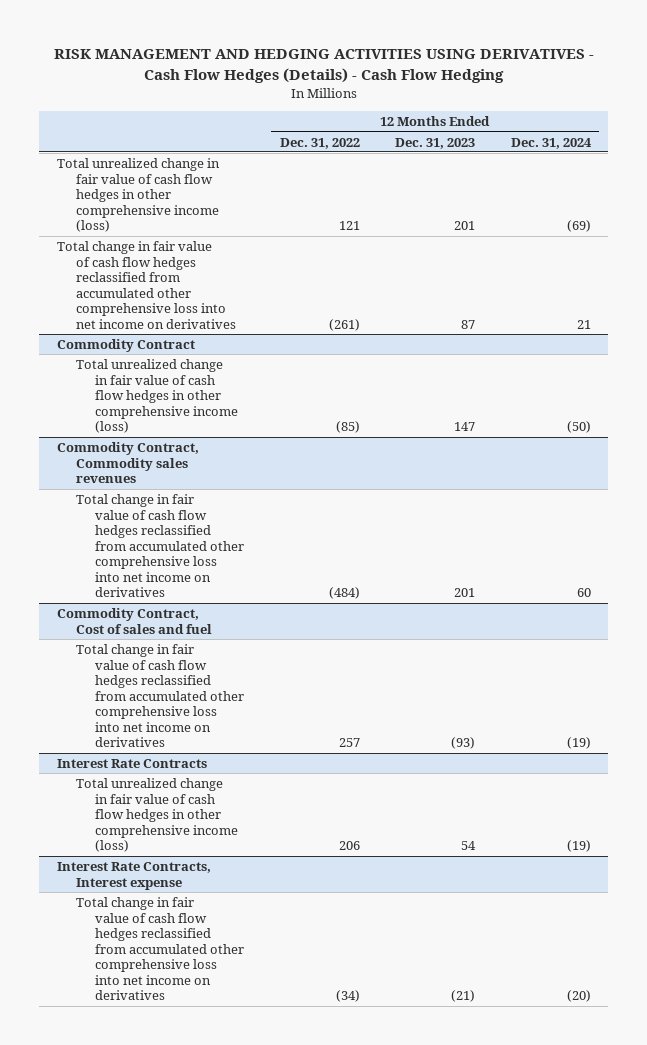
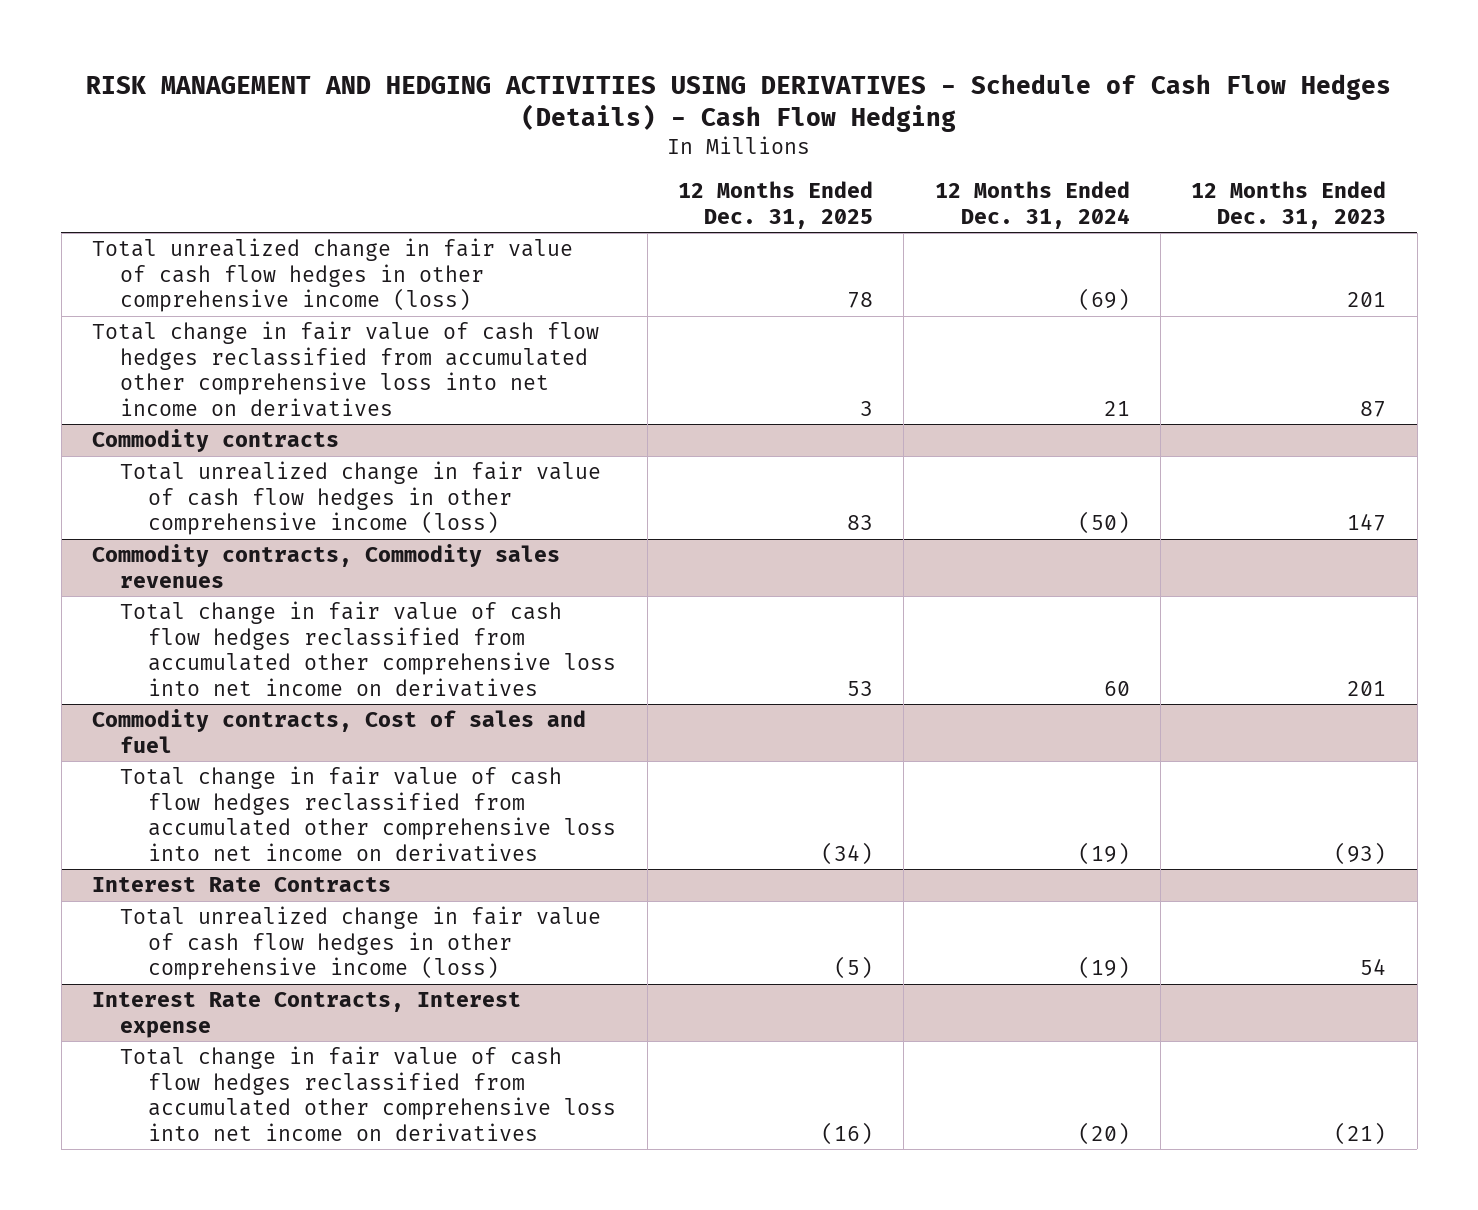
[53,49,594,83] RISK MANAGEMENT AND HEDGING ACTIVITIES USING DERIVATIVES - Cash Flow Hedges (Details) - Cash Flow Hedging -> [86,73,1392,133] RISK MANAGEMENT AND HEDGING ACTIVITIES USING DERIVATIVES - Schedule of Cash Flow Hedges (Details) - Cash Flow Hedging
[279,137,360,149] Dec. 31, 2022 -> none
none -> [678,181,874,229] 12 Months Ended Dec. 31, 2025
[56,338,195,352] Commodity Contract -> [91,429,339,453] Commodity contracts
[56,441,199,484] Commodity Contract, Commodity sales revenues -> [91,544,560,588] Commodity contracts, Commodity sales revenues
[56,607,212,634] Commodity Contract, Cost of sales and fuel -> [91,709,586,753] Commodity contracts, Cost of sales and fuel

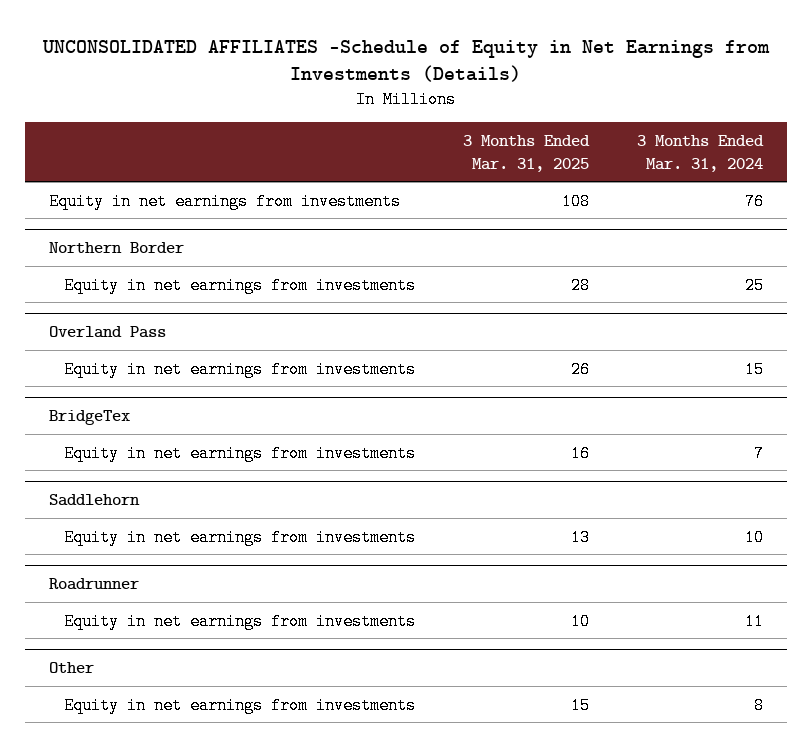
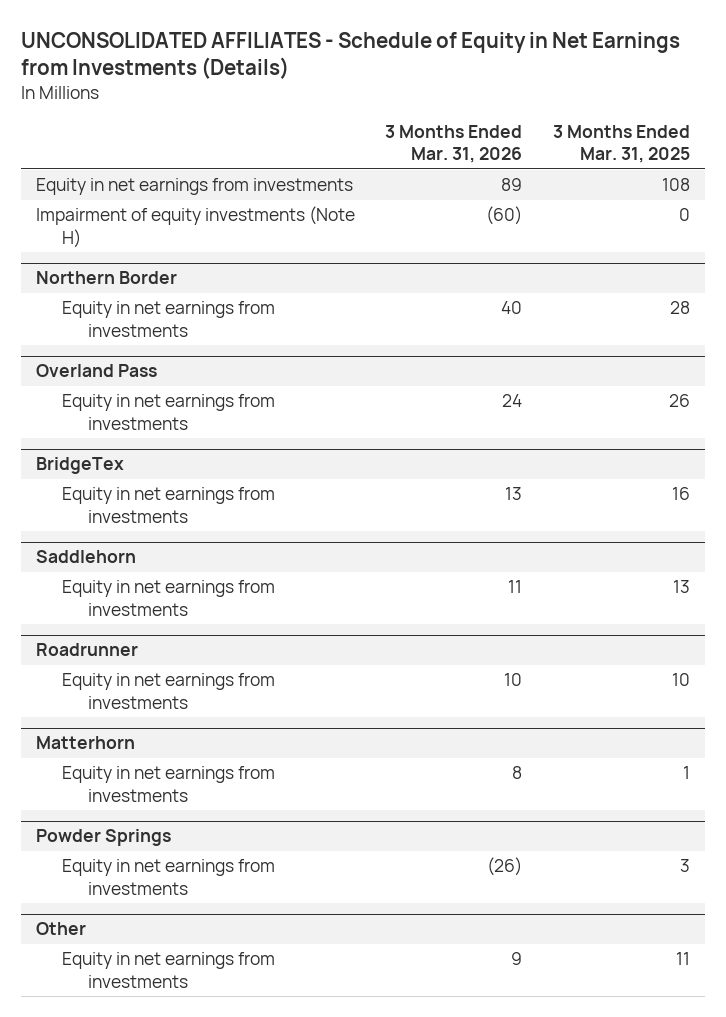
[41,39,770,83] UNCONSOLIDATED AFFILIATES -Schedule of Equity in Net Earnings from Investments (Details) -> [20,32,680,80] UNCONSOLIDATED AFFILIATES - Schedule of Equity in Net Earnings from Investments (Details)
[636,134,764,172] 3 Months Ended Mar. 31, 2024 -> none
none -> [385,125,523,164] 3 Months Ended Mar. 31, 2026
none -> [35,206,355,248] Impairment of equity investments (Note H)
none -> [35,736,135,750] Matterhorn
none -> [61,766,275,802] Equity in net earnings from investments
none -> [35,829,171,847] Powder Springs
none -> [61,859,275,895] Equity in net earnings from investments
[570,696,590,714] 15 -> [675,952,690,966] 11

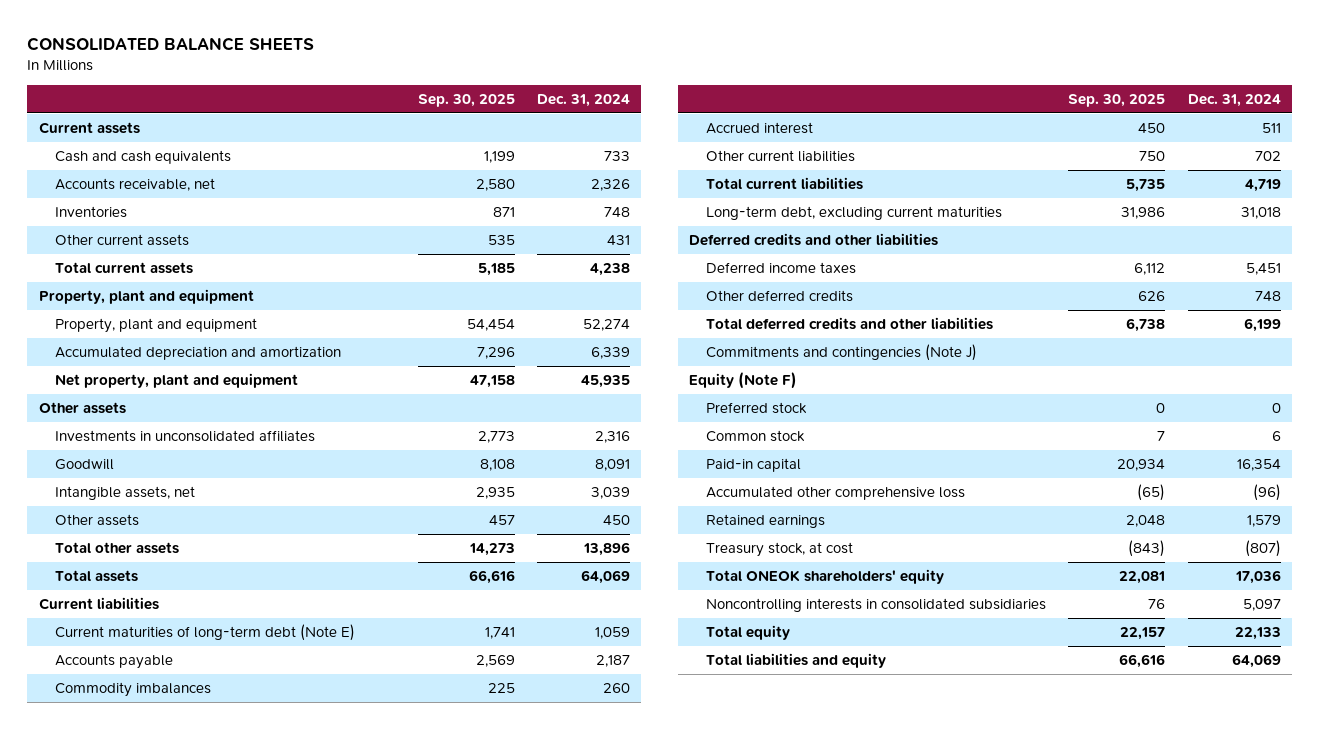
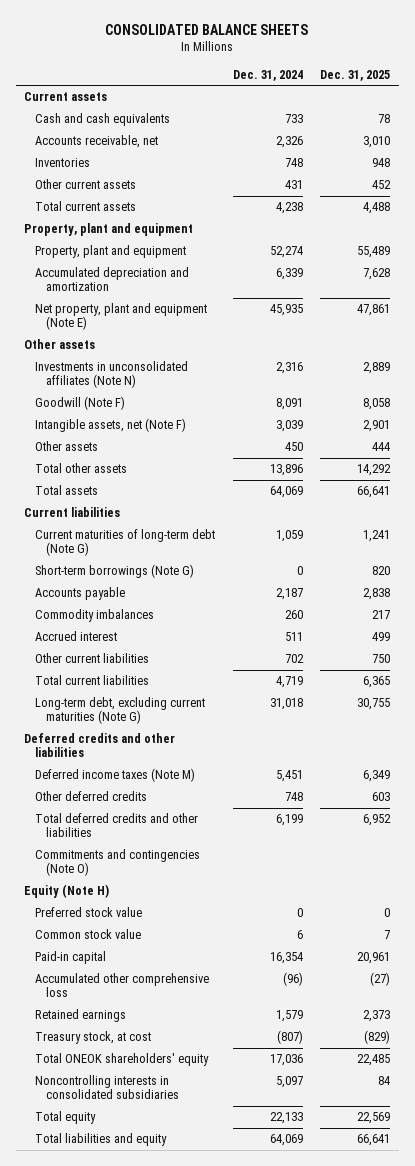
[417,94,515,108] Sep. 30, 2025 -> none
none -> [320,69,391,81] Dec. 31, 2025
[55,372,299,388] Net property, plant and equipment -> [35,303,208,331] Net property, plant and equipment (Note E)
[55,429,316,442] Investments in unconsolidated affiliates -> [35,361,189,389] Investments in unconsolidated affiliates (Note N)
[55,458,115,470] Goodwill -> [35,396,126,411] Goodwill (Note F)
[55,485,196,500] Intangible assets, net -> [35,418,187,433] Intangible assets, net (Note F)
[55,623,356,641] Current maturities of long-term debt (Note E) -> [35,529,216,557] Current maturities of long-term debt (Note G)
none -> [35,564,195,579] Short-term borrowings (Note G)
[705,205,1002,220] Long-term debt, excluding current maturities -> [35,697,206,725] Long-term debt, excluding current maturities (Note G)
[705,261,856,274] Deferred income taxes -> [35,768,196,783] Deferred income taxes (Note M)
[705,343,977,361] Commitments and contingencies (Note J) -> [35,849,201,877] Commitments and contingencies (Note O)
[689,371,798,389] Equity (Note F) -> [24,884,110,899] Equity (Note H)
[705,401,807,414] Preferred stock -> [35,907,143,918] Preferred stock value
[705,429,805,442] Common stock -> [35,929,142,940] Common stock value

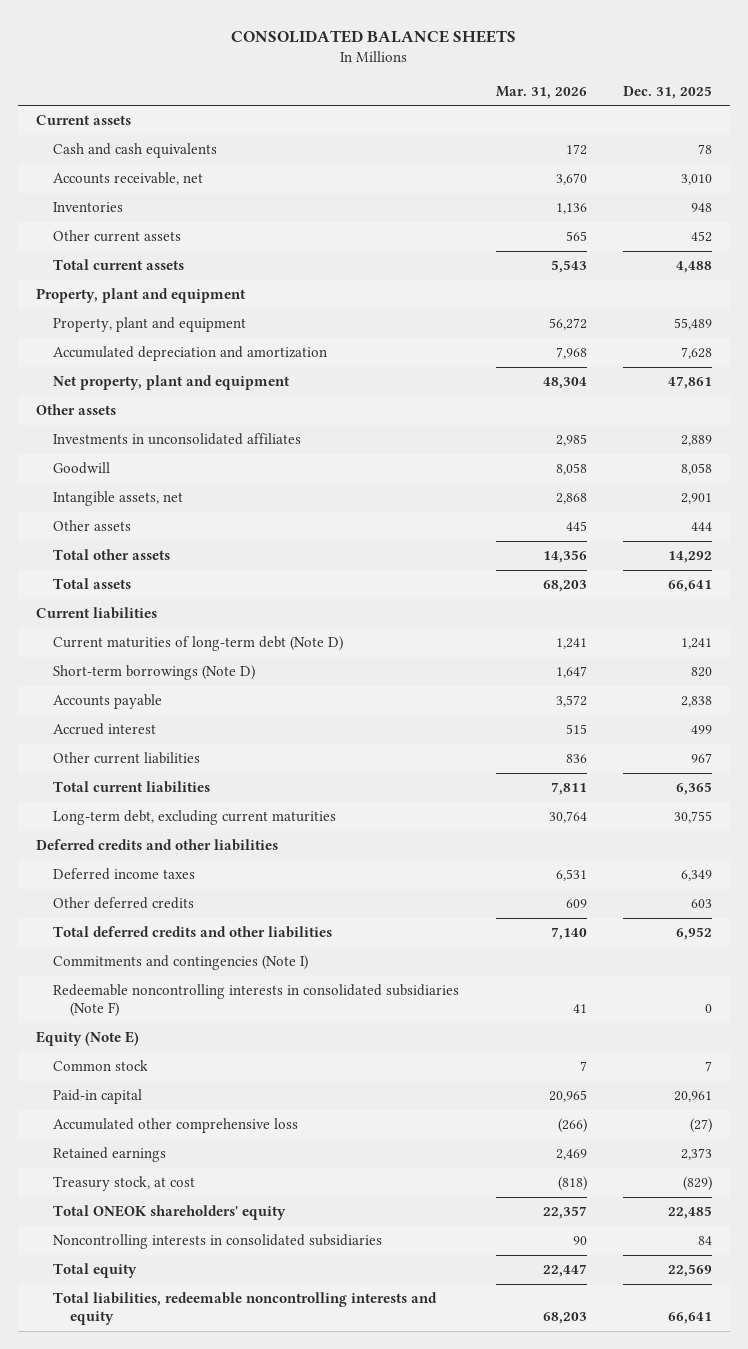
[232,69,303,81] Dec. 31, 2024 -> none
none -> [495,85,587,99] Mar. 31, 2026
[35,303,208,331] Net property, plant and equipment (Note E) -> [53,375,291,391] Net property, plant and equipment
[35,361,189,389] Investments in unconsolidated affiliates (Note N) -> [53,433,302,446] Investments in unconsolidated affiliates
[35,396,126,411] Goodwill (Note F) -> [53,462,111,475] Goodwill
[35,418,187,433] Intangible assets, net (Note F) -> [53,491,184,507] Intangible assets, net
[35,529,216,557] Current maturities of long-term debt (Note G) -> [53,636,344,652] Current maturities of long-term debt (Note D)
[35,564,195,579] Short-term borrowings (Note G) -> [53,665,256,681] Short-term borrowings (Note D)
[35,609,155,623] Commodity imbalances -> none
[372,654,391,664] 750 -> [690,753,712,764] 967
[35,697,206,725] Long-term debt, excluding current maturities (Note G) -> [53,810,337,826] Long-term debt, excluding current maturities
[35,768,196,783] Deferred income taxes (Note M) -> [53,868,196,881] Deferred income taxes
[35,907,143,918] Preferred stock value -> none
[35,849,201,877] Commitments and contingencies (Note O) -> [53,955,309,971] Commitments and contingencies (Note I)
none -> [53,984,460,1018] Redeemable noncontrolling interests in consolidated subsidiaries (Note F)
[24,884,110,899] Equity (Note H) -> [36,1031,140,1047] Equity (Note E)
[35,929,142,940] Common stock value -> [53,1060,149,1072] Common stock
[35,1133,168,1147] Total liabilities and equity -> [53,1292,438,1326] Total liabilities, redeemable noncontrolling interests and equity

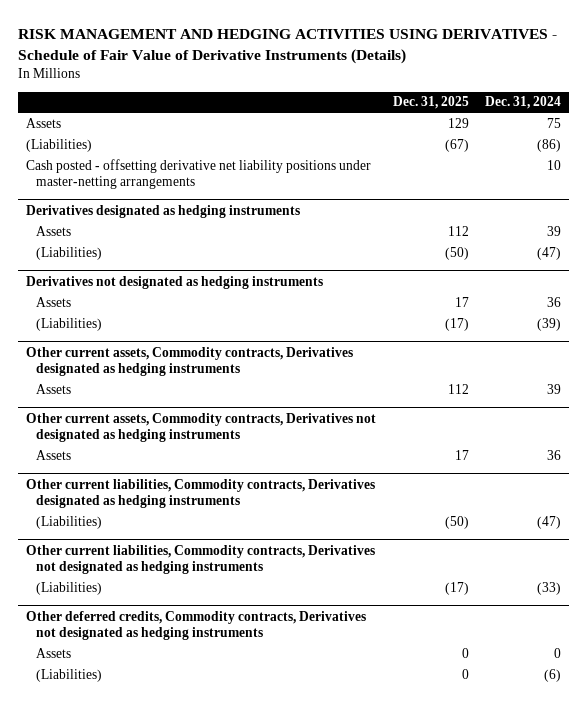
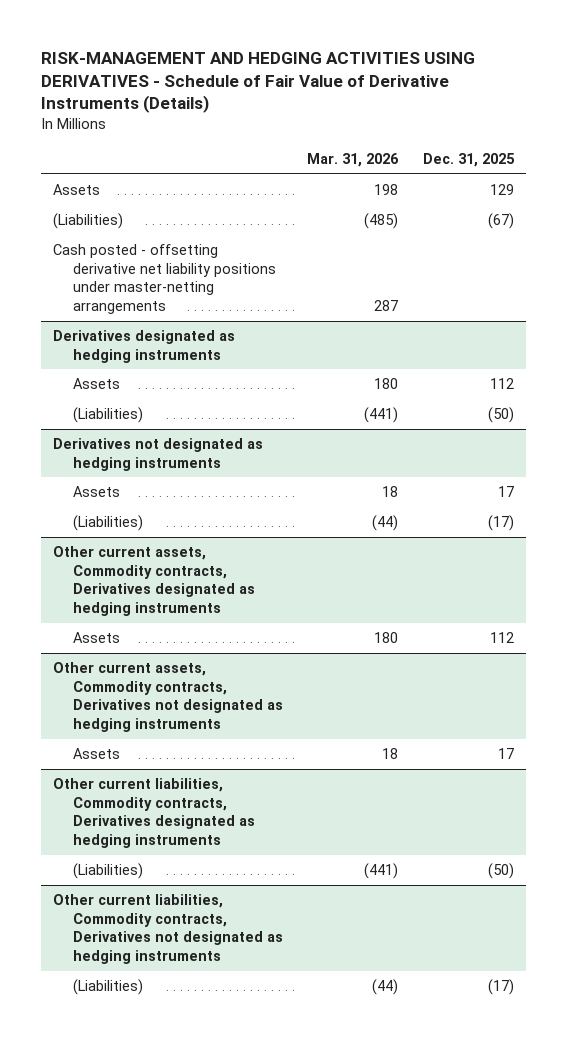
[17,28,557,64] RISK MANAGEMENT AND HEDGING ACTIVITIES USING DERIVATIVES - Schedule of Fair Value of Derivative Instruments (Details) -> [41,52,476,114] RISK-MANAGEMENT AND HEDGING ACTIVITIES USING DERIVATIVES - Schedule of Fair Value of Derivative Instruments (Details)
[485,96,562,110] Dec. 31, 2024 -> none
none -> [307,152,400,167] Mar. 31, 2026
[26,610,367,640] Other deferred credits, Commodity contracts, Derivatives not designated as hedging instruments -> none
[35,647,71,658] Assets -> none
[35,668,102,682] (Liabilities) -> none

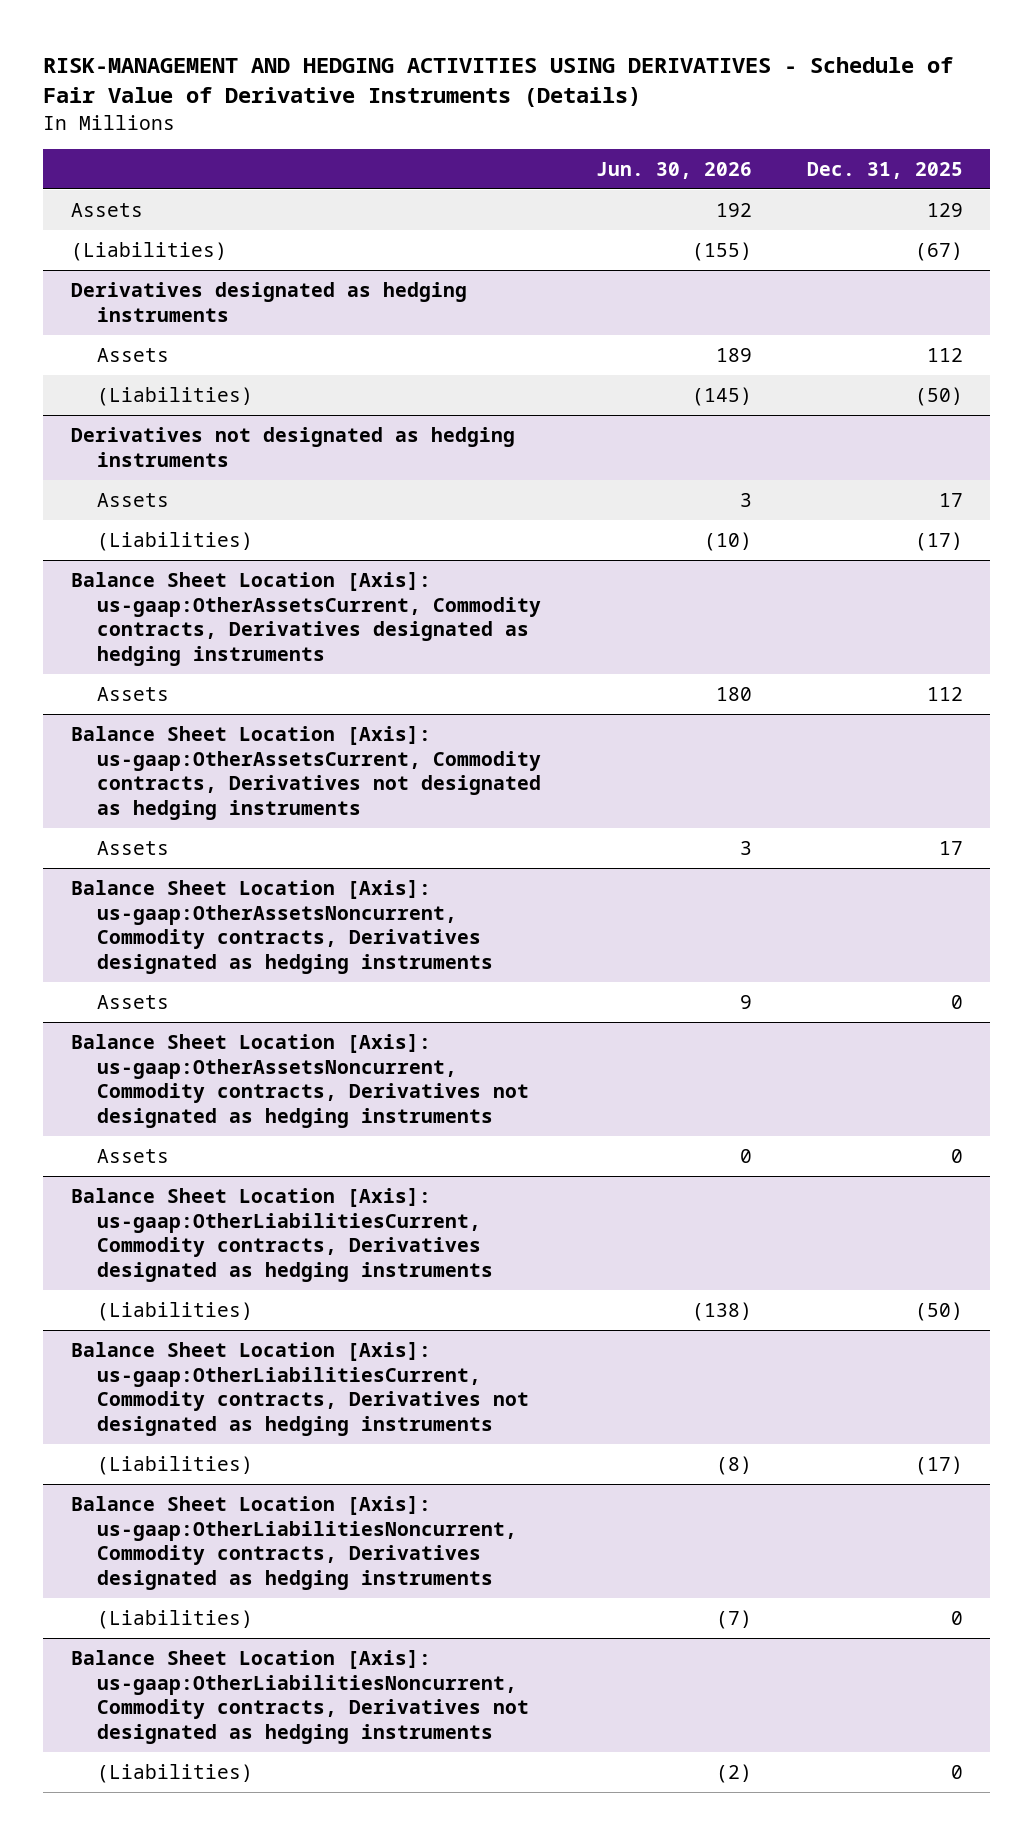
[307,152,400,167] Mar. 31, 2026 -> none
none -> [595,161,752,179] Jun. 30, 2026
[53,244,277,315] Cash posted - offsetting derivative net liability positions under master-netting arrangements -> none
[53,546,256,617] Other current assets, Commodity contracts, Derivatives designated as hedging instruments -> none
none -> [70,571,541,666] Balance Sheet Location [Axis]: us-gaap:OtherAssetsCurrent, Commodity contracts, Derivatives designated as hedging instruments
[53,662,284,733] Other current assets, Commodity contracts, Derivatives not designated as hedging instruments -> none
none -> [70,725,541,820] Balance Sheet Location [Axis]: us-gaap:OtherAssetsCurrent, Commodity contracts, Derivatives not designated as hedging instruments
[53,778,256,849] Other current liabilities, Commodity contracts, Derivatives designated as hedging instruments -> none
none -> [70,879,493,974] Balance Sheet Location [Axis]: us-gaap:OtherAssetsNoncurrent, Commodity contracts, Derivatives designated as hedging instruments
none -> [96,994,169,1009] Assets
none -> [70,1033,529,1128] Balance Sheet Location [Axis]: us-gaap:OtherAssetsNoncurrent, Commodity contracts, Derivatives not designated as hedging instruments
none -> [96,1148,169,1163] Assets
none -> [70,1187,493,1282] Balance Sheet Location [Axis]: us-gaap:OtherLiabilitiesCurrent, Commodity contracts, Derivatives designated as hedging instruments
[53,894,284,965] Other current liabilities, Commodity contracts, Derivatives not designated as hedging instruments -> none
none -> [70,1341,529,1436] Balance Sheet Location [Axis]: us-gaap:OtherLiabilitiesCurrent, Commodity contracts, Derivatives not designated as hedging instruments
none -> [70,1495,517,1590] Balance Sheet Location [Axis]: us-gaap:OtherLiabilitiesNoncurrent, Commodity contracts, Derivatives designated as hedging instruments
none -> [96,1609,253,1629] (Liabilities)
none -> [70,1649,529,1744] Balance Sheet Location [Axis]: us-gaap:OtherLiabilitiesNoncurrent, Commodity contracts, Derivatives not designated as hedging instruments
none -> [96,1763,253,1783] (Liabilities)

